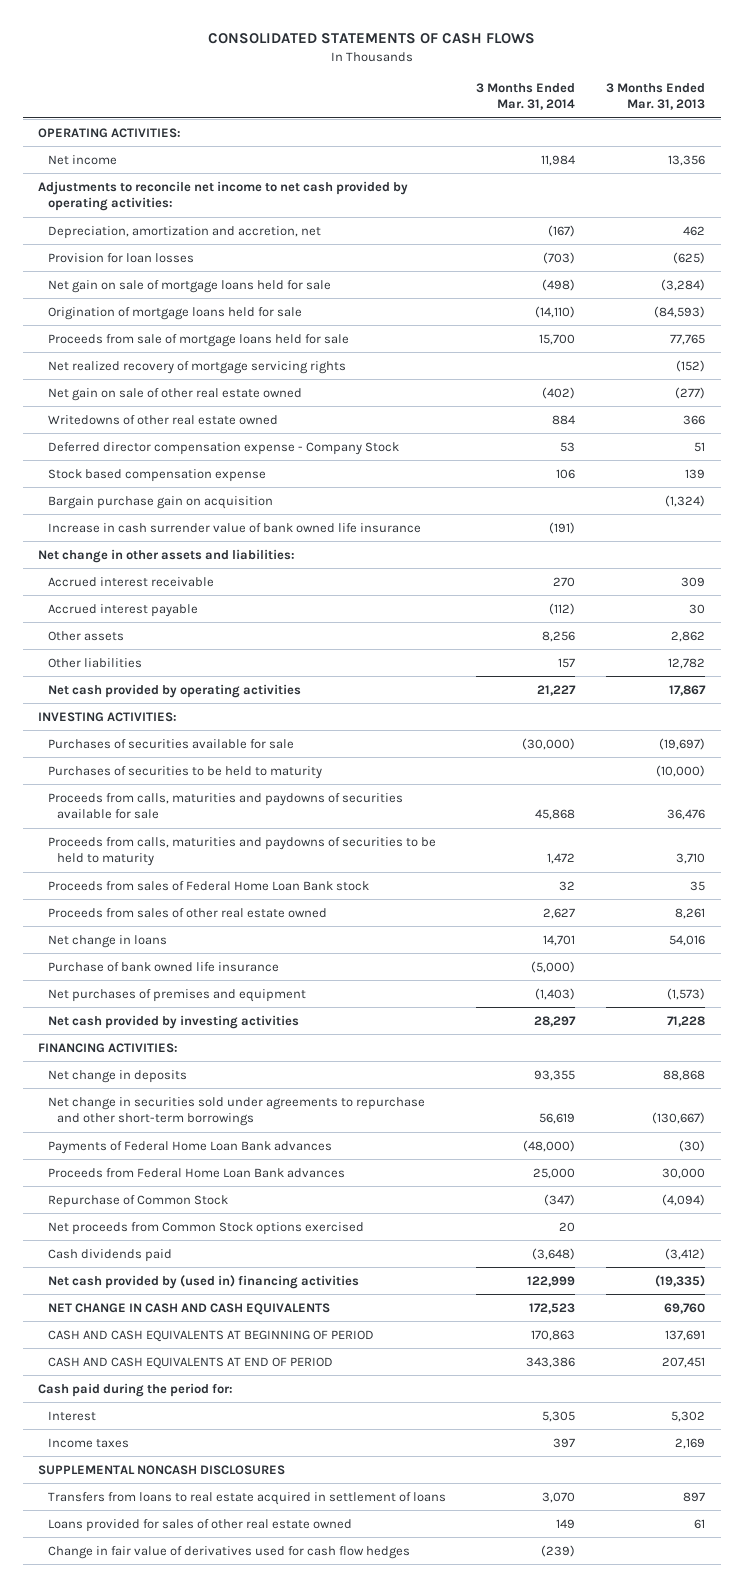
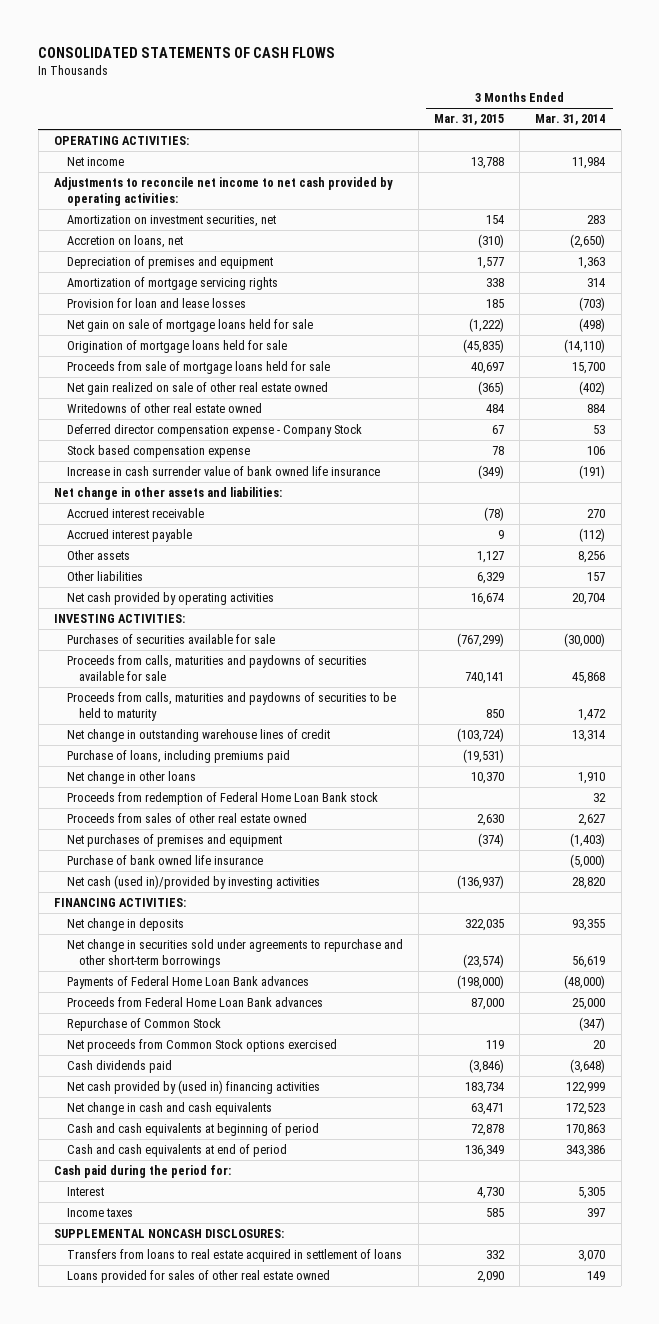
[606,82,706,111] 3 Months Ended Mar. 31, 2013 -> none
none -> [433,114,504,126] Mar. 31, 2015
none -> [66,214,276,227] Amortization on investment securities, net
none -> [66,234,183,248] Accretion on loans, net
[47,225,321,239] Depreciation, amortization and accretion, net -> [66,255,273,269] Depreciation of premises and equipment
[548,224,576,237] (167) -> [578,256,606,269] 1,363
none -> [66,276,278,290] Amortization of mortgage servicing rights
[47,252,194,263] Provision for loan losses -> [66,297,246,308] Provision for loan and lease losses
[47,360,346,374] Net realized recovery of mortgage servicing rights -> none
[47,387,302,401] Net gain on sale of other real estate owned -> [66,381,328,395] Net gain realized on sale of other real estate owned
[47,495,273,509] Bargain purchase gain on acquisition -> none
[537,684,577,696] 21,227 -> [572,592,606,605] 20,704
[47,765,322,779] Purchases of securities to be held to maturity -> none
none -> [66,728,330,742] Net change in outstanding warehouse lines of credit
none -> [66,749,290,763] Purchase of loans, including premiums paid
none -> [66,770,196,784] Net change in other loans
[47,880,369,891] Proceeds from sales of Federal Home Loan Bank stock -> [66,791,378,805] Proceeds from redemption of Federal Home Loan Bank stock
[47,934,167,948] Net change in loans -> none
[47,961,279,972] Purchase of bank owned life insurance -> [66,854,263,865] Purchase of bank owned life insurance
[47,1014,299,1029] Net cash provided by investing activities -> [66,874,320,889] Net cash (used in)/provided by investing activities
[534,1015,577,1027] 28,297 -> [572,876,606,889] 28,820
[47,1302,330,1315] NET CHANGE IN CASH AND CASH EQUIVALENTS -> [66,1101,272,1115] Net change in cash and cash equivalents
[47,1329,374,1342] CASH AND CASH EQUIVALENTS AT BEGINNING OF PERIOD -> [66,1122,319,1136] Cash and cash equivalents at beginning of period
[47,1356,333,1369] CASH AND CASH EQUIVALENTS AT END OF PERIOD -> [66,1143,287,1157] Cash and cash equivalents at end of period
[38,1464,286,1475] SUPPLEMENTAL NONCASH DISCLOSURES -> [53,1228,284,1238] SUPPLEMENTAL NONCASH DISCLOSURES:
[47,1545,410,1559] Change in fair value of derivatives used for cash flow hedges -> none

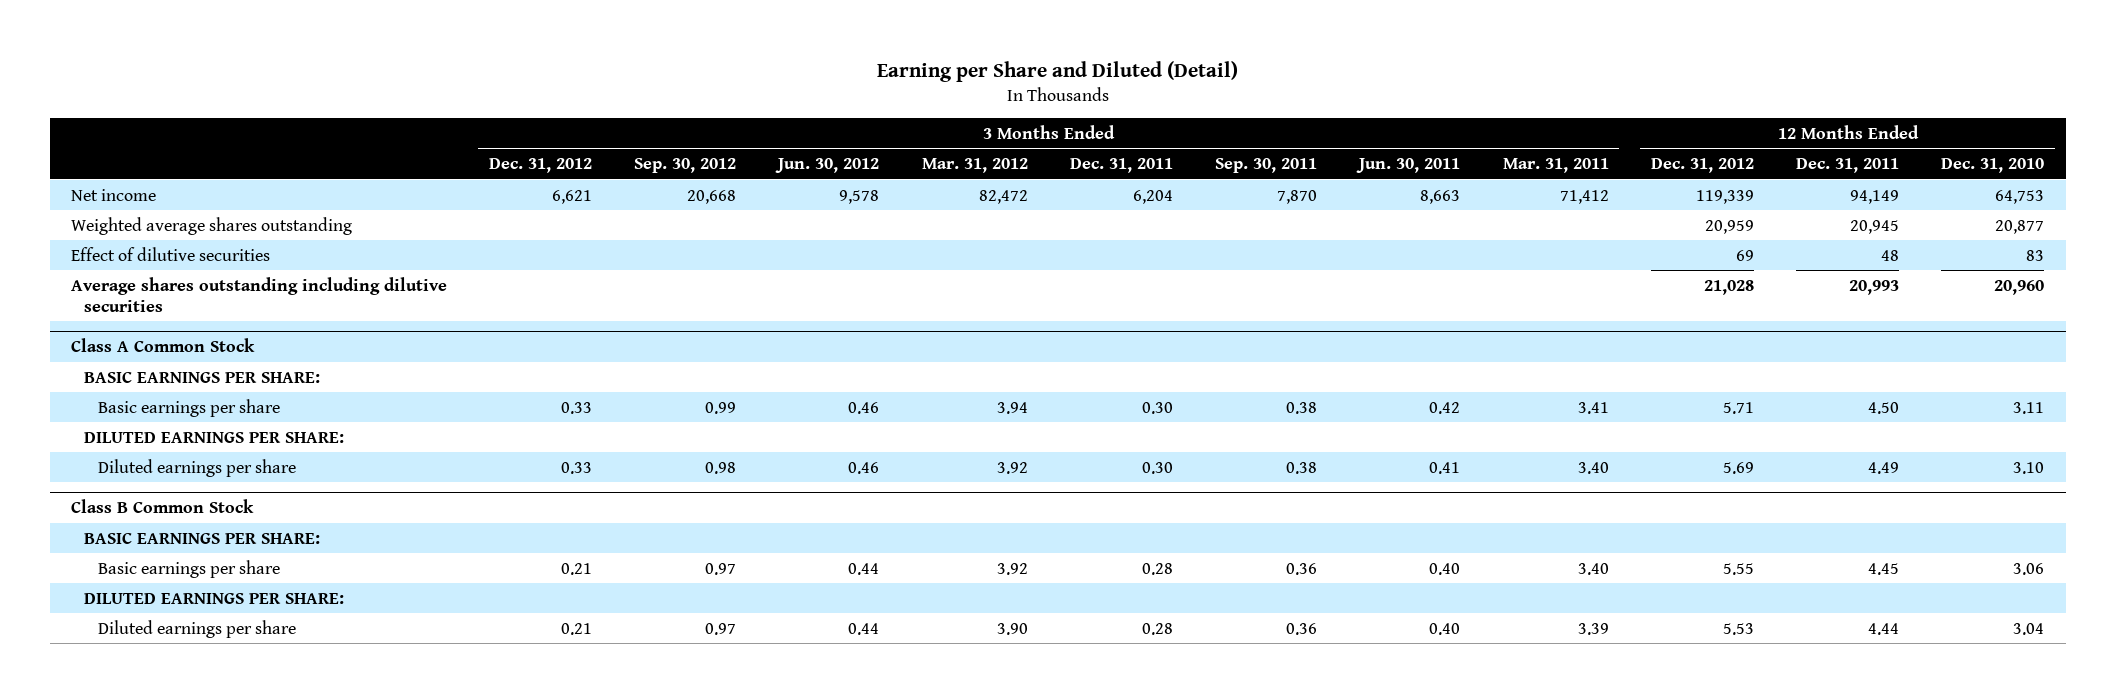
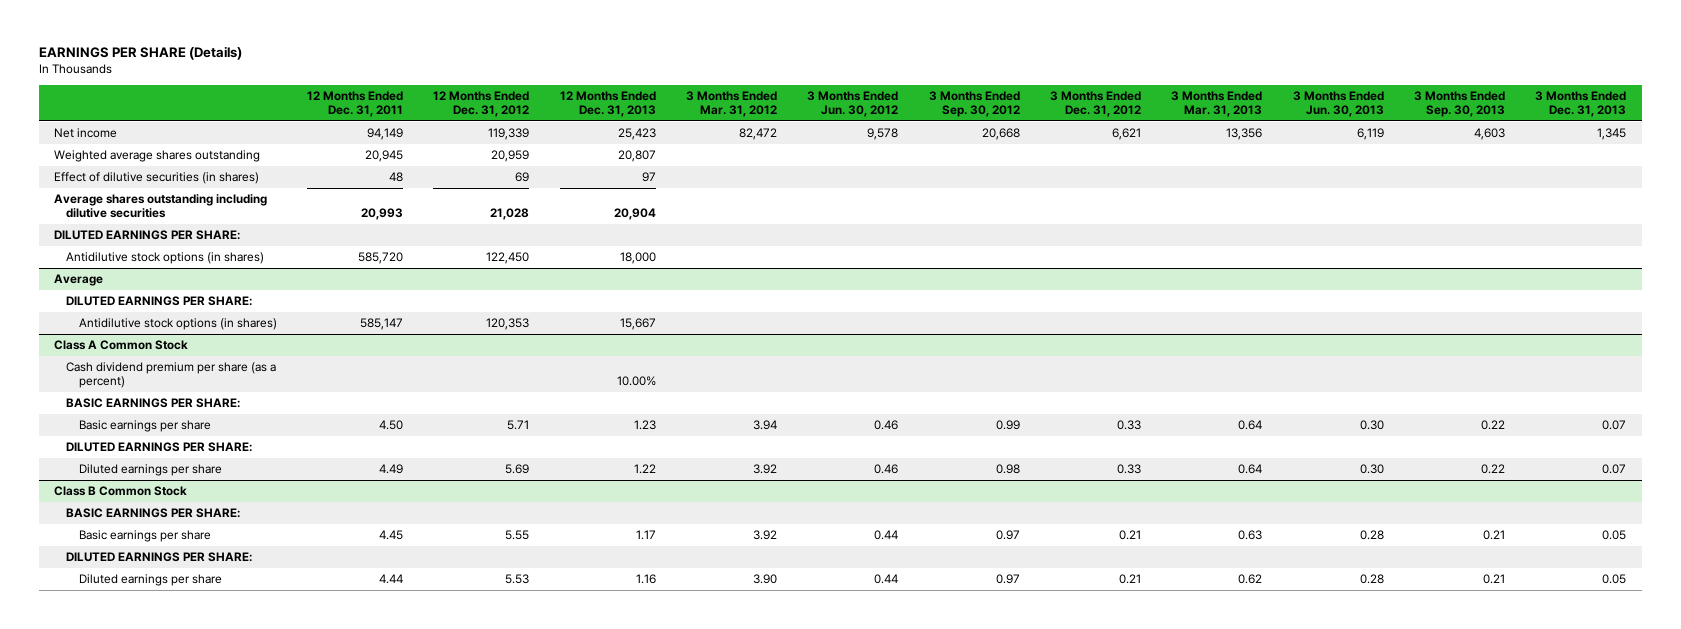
[876,60,1238,82] Earning per Share and Diluted (Detail) -> [39,46,243,61] EARNINGS PER SHARE (Details)
[1069,158,1173,174] Dec. 31, 2011 -> none
[1215,158,1318,174] Sep. 30, 2011 -> none
[1356,158,1461,174] Jun. 30, 2011 -> none
[1502,158,1609,174] Mar. 31, 2011 -> none
[1941,158,2045,174] Dec. 31, 2010 -> none
none -> [559,90,656,118] 12 Months Ended Dec. 31, 2013
none -> [1171,90,1263,118] 3 Months Ended Mar. 31, 2013
none -> [1292,90,1384,118] 3 Months Ended Jun. 30, 2013
none -> [1414,90,1506,118] 3 Months Ended Sep. 30, 2013
none -> [1535,90,1627,118] 3 Months Ended Dec. 31, 2013
[70,246,270,261] Effect of dilutive securities -> [54,171,260,184] Effect of dilutive securities (in shares)
none -> [54,229,241,240] DILUTED EARNINGS PER SHARE:
none -> [66,251,265,264] Antidilutive stock options (in shares)
none -> [54,273,104,286] Average
none -> [66,295,253,306] DILUTED EARNINGS PER SHARE:
none -> [78,317,277,330] Antidilutive stock options (in shares)
none -> [66,361,277,389] Cash dividend premium per share (as a percent)

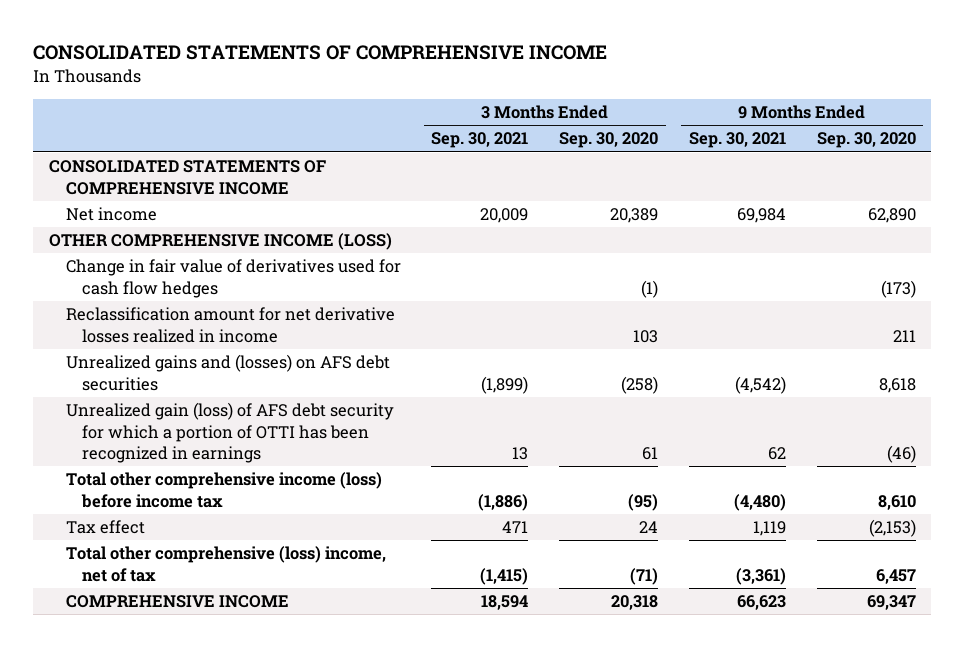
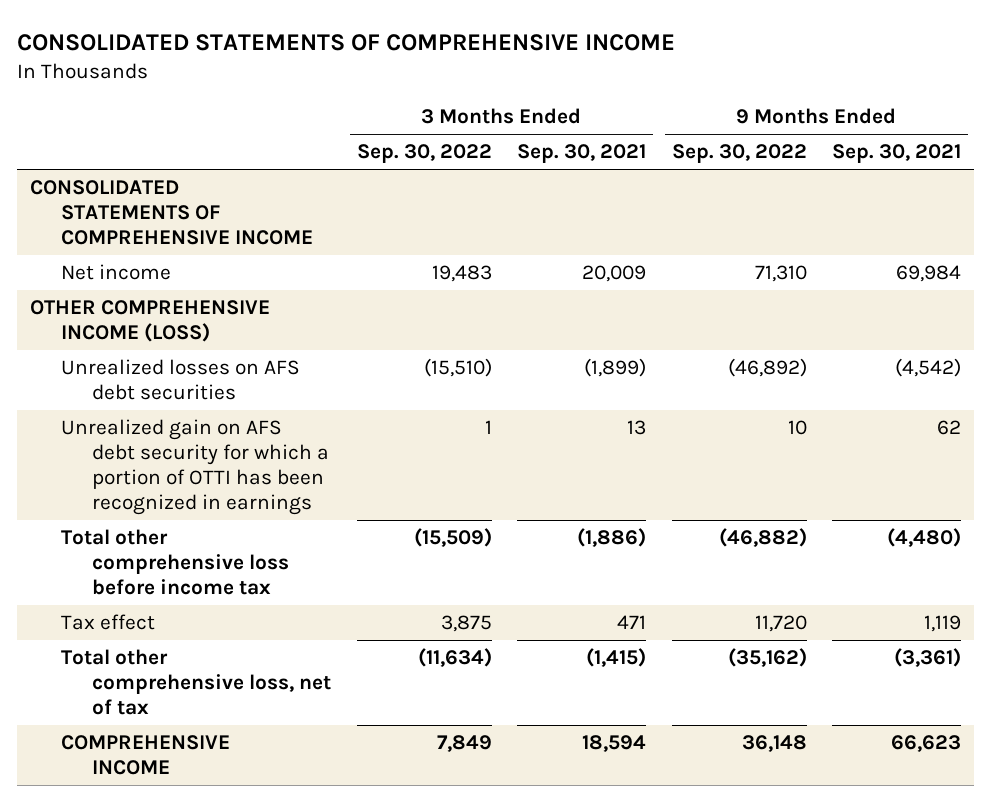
[559,132,659,149] Sep. 30, 2020 -> none
[816,132,916,149] Sep. 30, 2020 -> none
none -> [356,144,492,164] Sep. 30, 2022
none -> [671,144,807,164] Sep. 30, 2022
[65,259,401,298] Change in fair value of derivatives used for cash flow hedges -> none
[65,307,395,343] Reclassification amount for net derivative losses realized in income -> none
[65,354,390,391] Unrealized gains and (losses) on AFS debt securities -> [61,359,301,400] Unrealized losses on AFS debt securities
[65,402,394,463] Unrealized gain (loss) of AFS debt security for which a portion of OTTI has been recognized in earnings -> [61,419,330,515] Unrealized gain on AFS debt security for which a portion of OTTI has been recognized in earnings
[65,472,382,508] Total other comprehensive income (loss) before income tax -> [61,529,290,595] Total other comprehensive loss before income tax
[65,546,386,582] Total other comprehensive (loss) income, net of tax -> [61,649,332,715] Total other comprehensive loss, net of tax

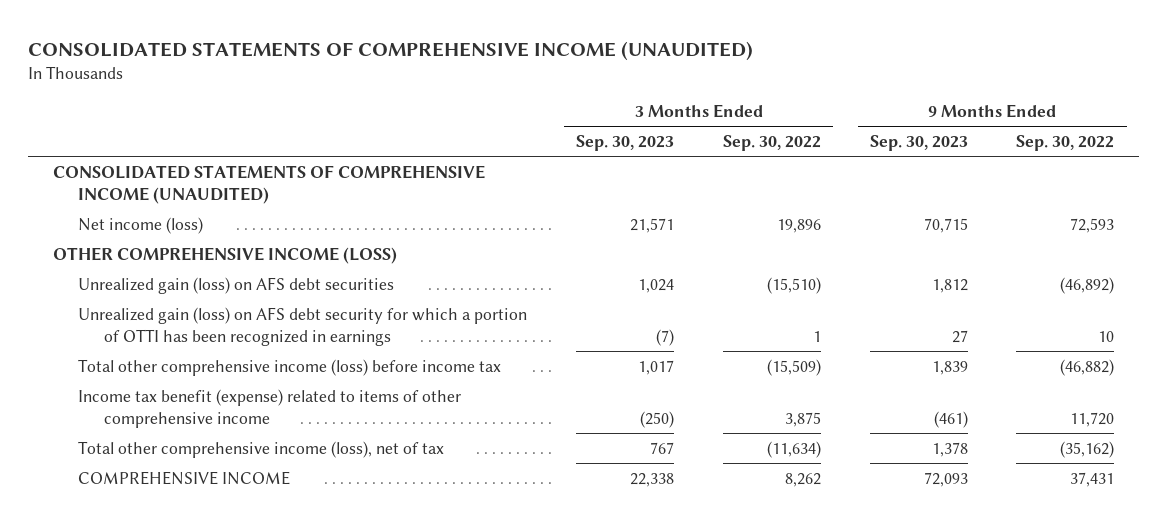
[17,33,676,51] CONSOLIDATED STATEMENTS OF COMPREHENSIVE INCOME -> [28,40,754,61] CONSOLIDATED STATEMENTS OF COMPREHENSIVE INCOME (UNAUDITED)
[517,144,647,164] Sep. 30, 2021 -> none
[832,144,962,164] Sep. 30, 2021 -> none
none -> [576,135,675,152] Sep. 30, 2023
none -> [869,135,968,152] Sep. 30, 2023
[30,180,314,245] CONSOLIDATED STATEMENTS OF COMPREHENSIVE INCOME -> [52,164,485,204] CONSOLIDATED STATEMENTS OF COMPREHENSIVE INCOME (UNAUDITED)
[61,264,172,281] Net income -> [78,216,204,234] Net income (loss)
[431,265,492,283] 19,483 -> [776,218,821,233] 19,896
[754,265,807,283] 71,310 -> [1070,217,1115,233] 72,593
[61,359,301,400] Unrealized losses on AFS debt securities -> [78,276,395,294] Unrealized gain (loss) on AFS debt securities
[61,419,330,515] Unrealized gain on AFS debt security for which a portion of OTTI has been recognized in earnings -> [78,306,528,346] Unrealized gain (loss) on AFS debt security for which a portion of OTTI has been recognized in earnings
[61,529,290,595] Total other comprehensive loss before income tax -> [78,358,502,376] Total other comprehensive income (loss) before income tax
[61,614,156,631] Tax effect -> [78,388,462,428] Income tax benefit (expense) related to items of other comprehensive income
[61,649,332,715] Total other comprehensive loss, net of tax -> [78,440,445,458] Total other comprehensive income (loss), net of tax
[436,735,492,753] 7,849 -> [784,472,821,487] 8,262
[741,735,807,753] 36,148 -> [1070,471,1115,487] 37,431

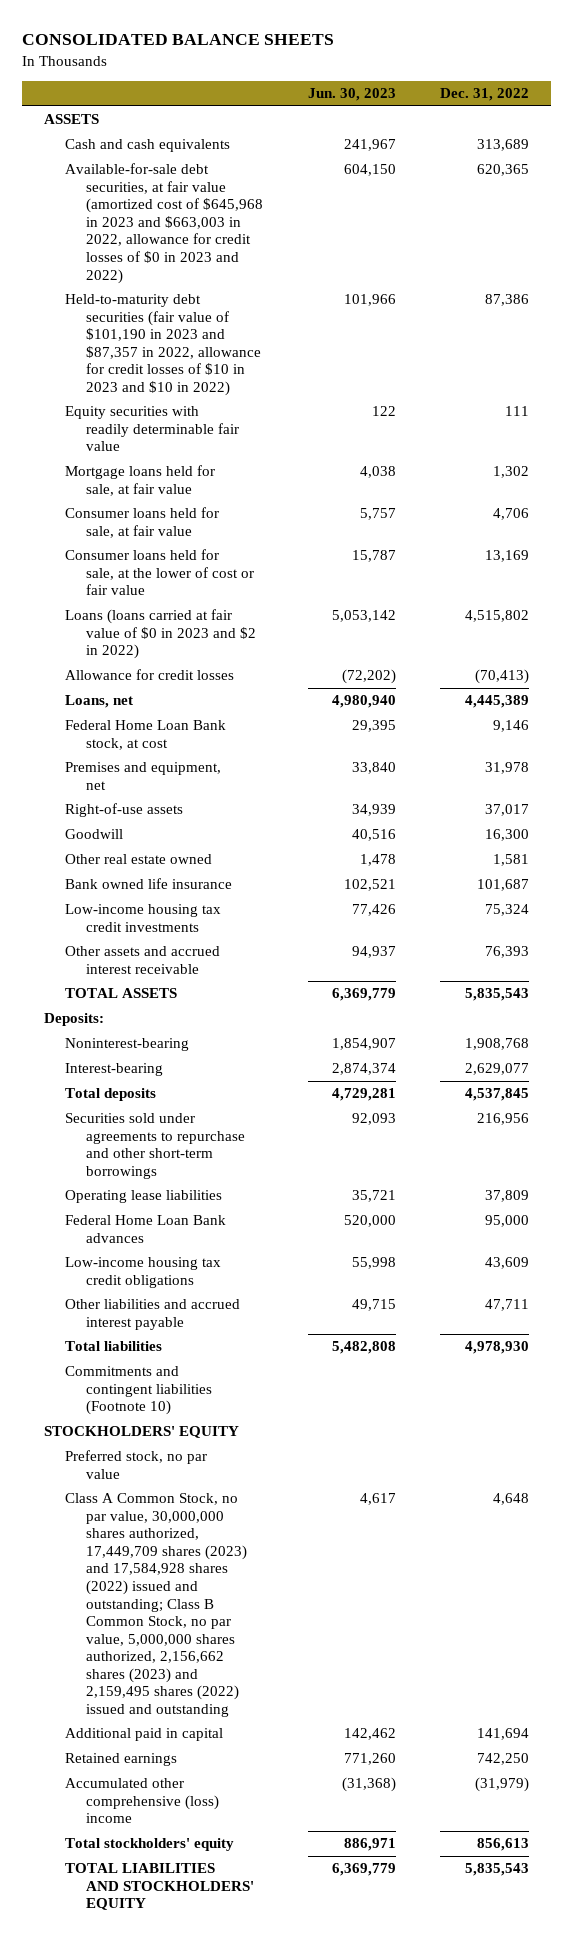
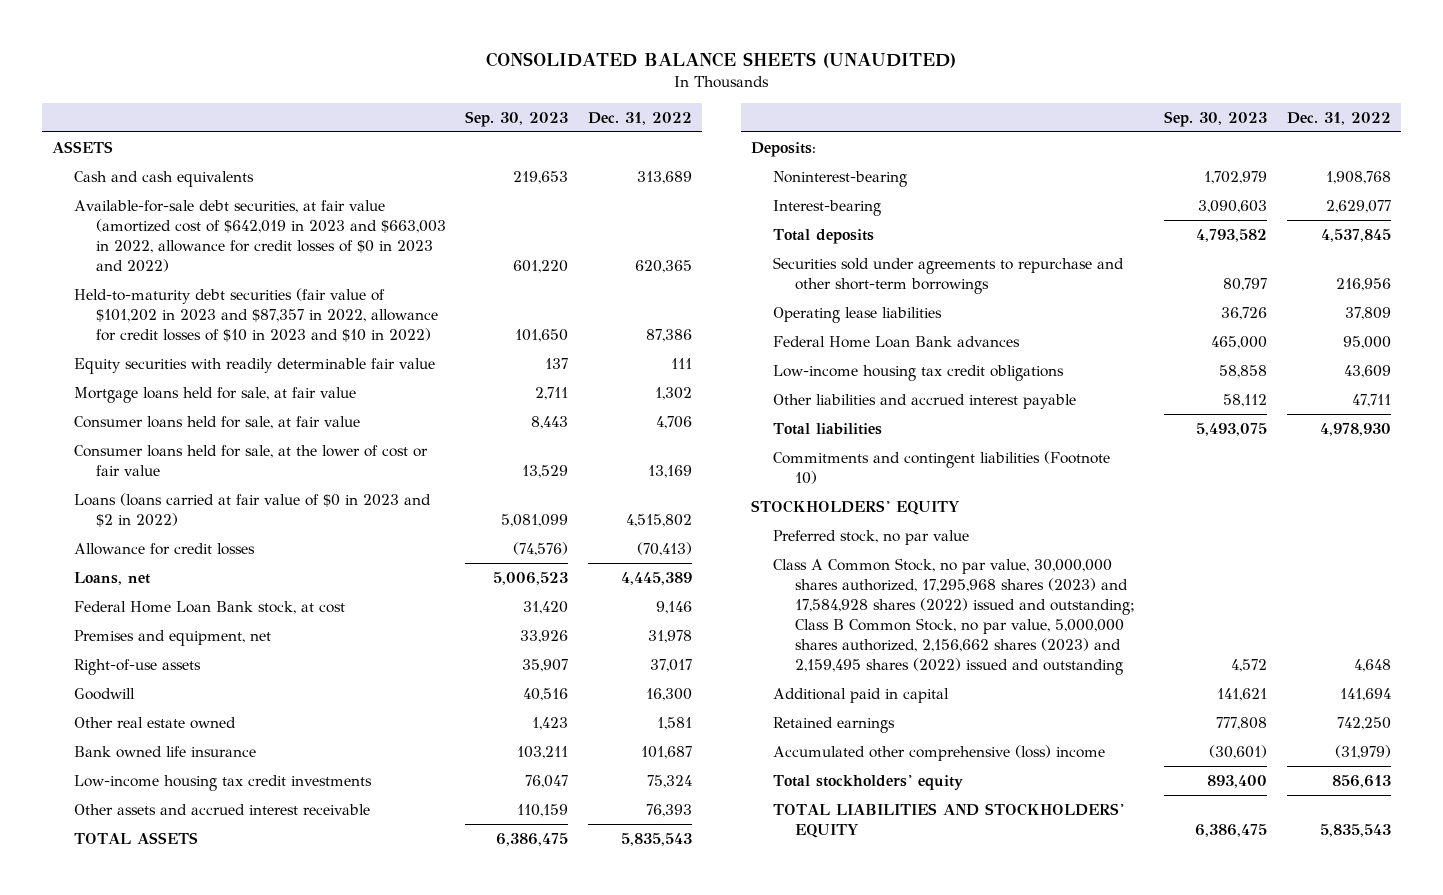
[21,34,334,46] CONSOLIDATED BALANCE SHEETS -> [486,52,957,69] CONSOLIDATED BALANCE SHEETS (UNAUDITED)
[307,88,396,102] Jun. 30, 2023 -> none
none -> [465,110,569,127] Sep. 30, 2023
[65,163,264,284] Available-for-sale debt securities, at fair value (amortized cost of $645,968 in 2023 and $663,003 in 2022, allowance for credit losses of $0 in 2023 and 2022) -> [73,199,446,273] Available-for-sale debt securities, at fair value (amortized cost of $642,019 in 2023 and $663,003 in 2022, allowance for credit losses of $0 in 2023 and 2022)
[65,294,262,396] Held-to-maturity debt securities (fair value of $101,190 in 2023 and $87,357 in 2022, allowance for credit losses of $10 in 2023 and $10 in 2022) -> [73,287,438,343] Held-to-maturity debt securities (fair value of $101,202 in 2023 and $87,357 in 2022, allowance for credit losses of $10 in 2023 and $10 in 2022)
[65,1493,248,1717] Class A Common Stock, no par value, 30,000,000 shares authorized, 17,449,709 shares (2023) and 17,584,928 shares (2022) issued and outstanding; Class B Common Stock, no par value, 5,000,000 shares authorized, 2,156,662 shares (2023) and 2,159,495 shares (2022) issued and outstanding -> [772,557,1135,676] Class A Common Stock, no par value, 30,000,000 shares authorized, 17,295,968 shares (2023) and 17,584,928 shares (2022) issued and outstanding; Class B Common Stock, no par value, 5,000,000 shares authorized, 2,156,662 shares (2023) and 2,159,495 shares (2022) issued and outstanding

